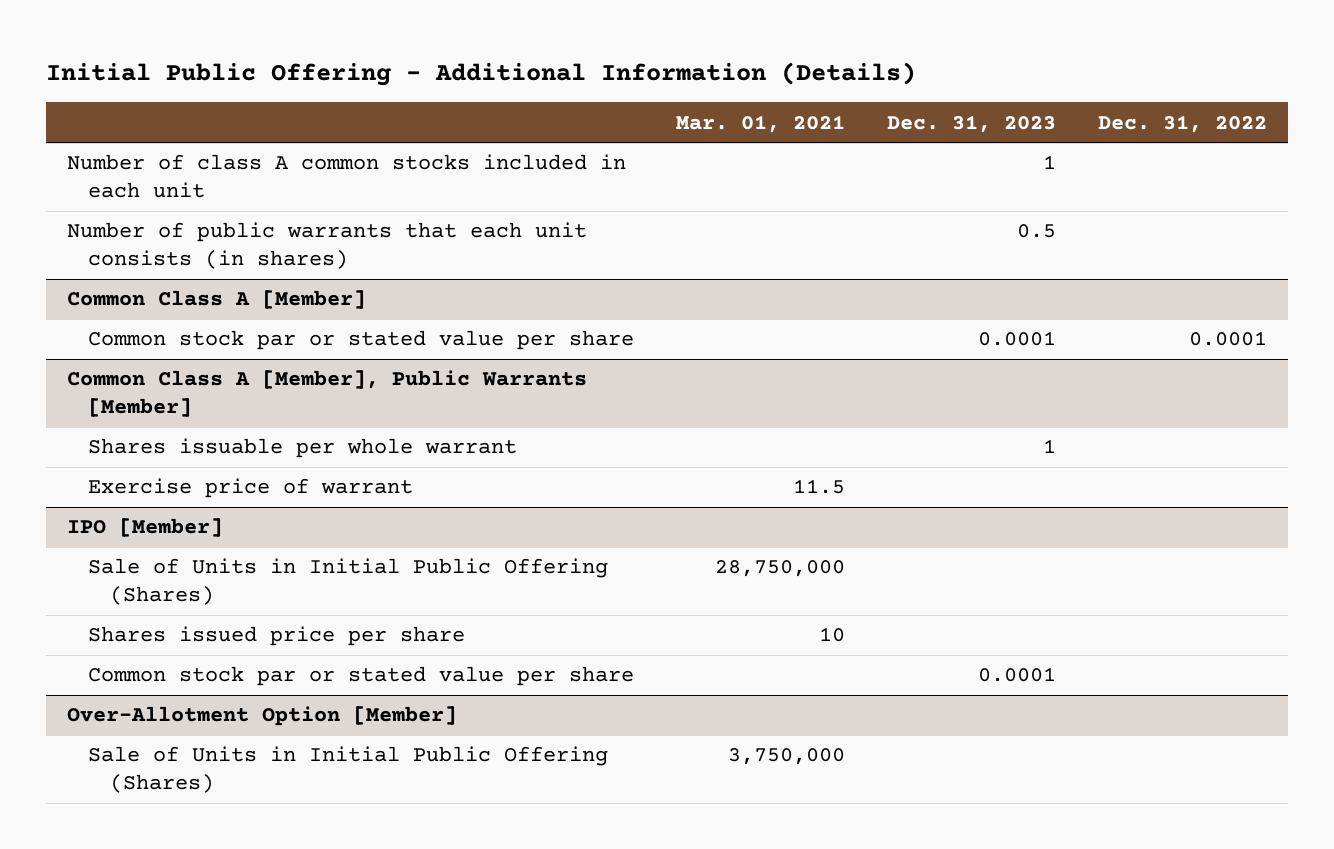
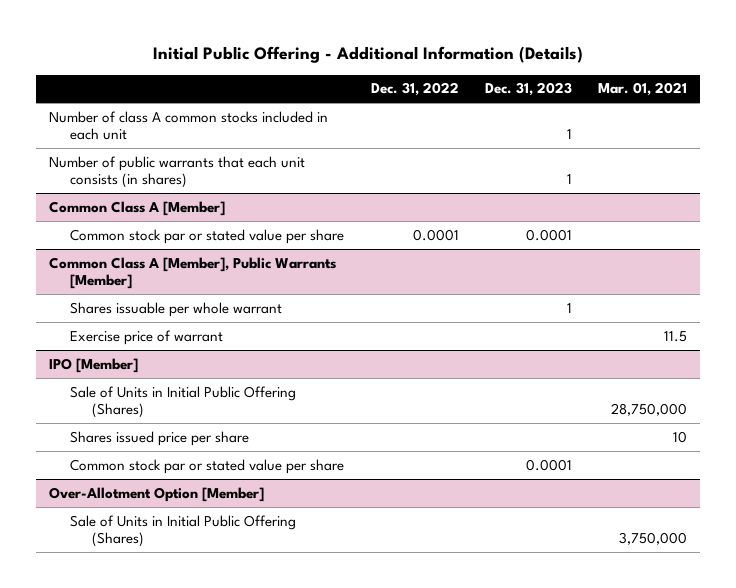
[1017,224,1057,239] 0.5 -> [566,174,572,185] 1

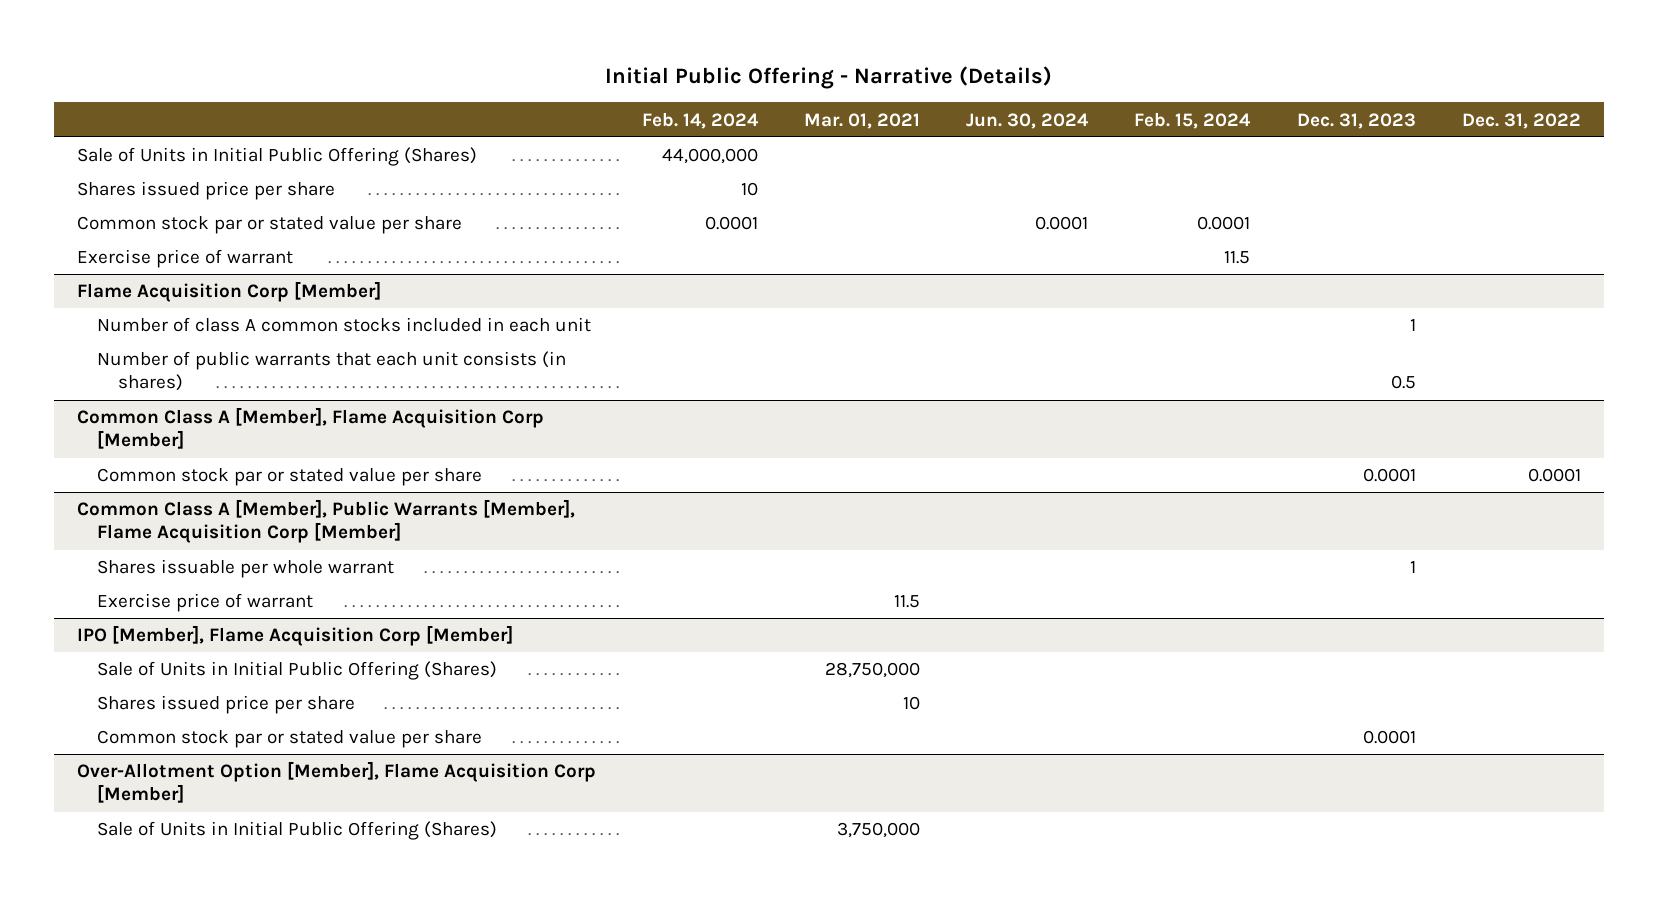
[153,46,584,64] Initial Public Offering - Additional Information (Details) -> [604,66,1052,90] Initial Public Offering - Narrative (Details)
none -> [641,111,759,129] Feb. 14, 2024
none -> [966,112,1090,129] Jun. 30, 2024
none -> [1134,111,1252,129] Feb. 15, 2024
[49,110,329,141] Number of class A common stocks included in each unit -> none
[49,155,306,189] Number of public warrants that each unit consists (in shares) -> none
none -> [76,147,477,167] Sale of Units in Initial Public Offering (Shares)
none -> [76,181,335,201] Shares issued price per share
none -> [76,216,462,235] Common stock par or stated value per share
none -> [76,249,293,269] Exercise price of warrant
none -> [76,281,381,303] Flame Acquisition Corp [Member]
none -> [97,317,592,333] Number of class A common stocks included in each unit
none -> [97,351,567,392] Number of public warrants that each unit consists (in shares)
[49,200,226,216] Common Class A [Member] -> [76,407,544,450] Common Class A [Member], Flame Acquisition Corp [Member]
[49,256,337,290] Common Class A [Member], Public Warrants [Member] -> [76,499,575,544] Common Class A [Member], Public Warrants [Member], Flame Acquisition Corp [Member]
[49,357,139,373] IPO [Member] -> [76,625,513,647] IPO [Member], Flame Acquisition Corp [Member]
[49,486,265,502] Over-Allotment Option [Member] -> [76,761,596,804] Over-Allotment Option [Member], Flame Acquisition Corp [Member]

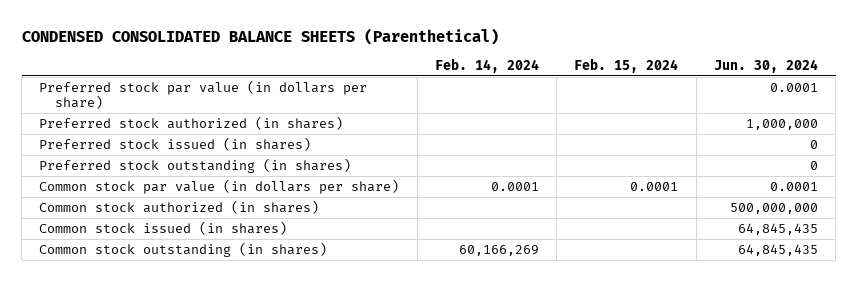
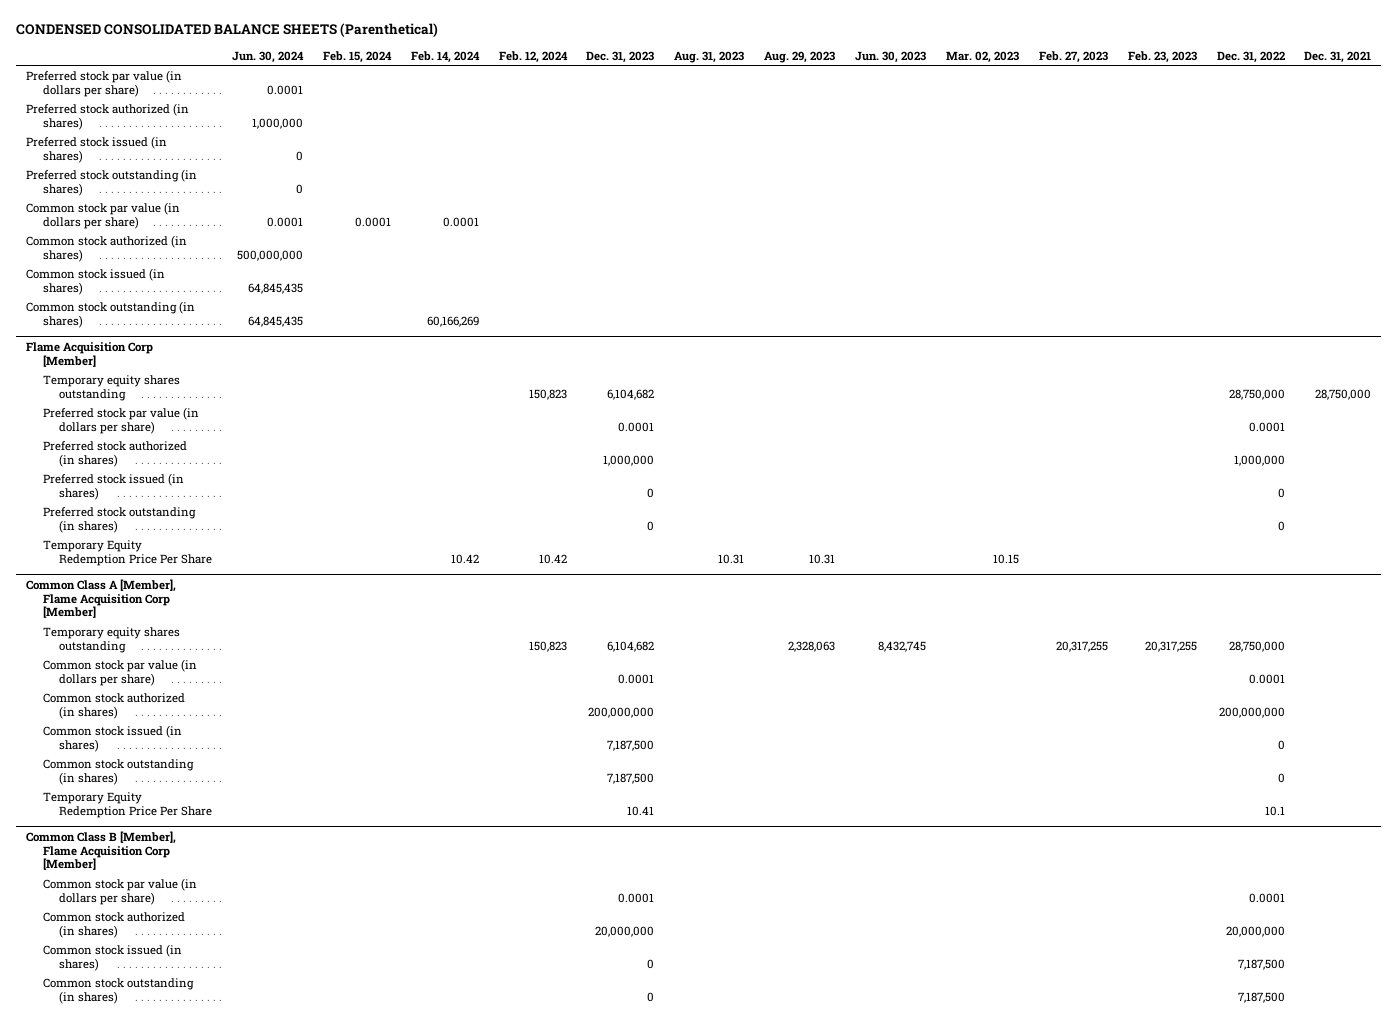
none -> [498,50,568,63] Feb. 12, 2024
none -> [586,50,655,63] Dec. 31, 2023
none -> [674,50,745,63] Aug. 31, 2023
none -> [764,50,836,63] Aug. 29, 2023
none -> [855,50,927,63] Jun. 30, 2023
none -> [945,50,1019,63] Mar. 02, 2023
none -> [1038,50,1108,63] Feb. 27, 2023
none -> [1127,50,1197,63] Feb. 23, 2023
none -> [1216,50,1285,63] Dec. 31, 2022
none -> [1304,50,1372,63] Dec. 31, 2021
none -> [26,341,154,367] Flame Acquisition Corp [Member]
none -> [42,374,180,401] Temporary equity shares outstanding
none -> [42,406,199,434] Preferred stock par value (in dollars per share)
none -> [42,440,187,467] Preferred stock authorized (in shares)
none -> [42,472,184,500] Preferred stock issued (in shares)
none -> [42,506,196,533] Preferred stock outstanding (in shares)
none -> [42,539,213,566] Temporary Equity Redemption Price Per Share
none -> [26,578,177,619] Common Class A [Member], Flame Acquisition Corp [Member]
none -> [42,626,180,653] Temporary equity shares outstanding
none -> [42,658,197,686] Common stock par value (in dollars per share)
none -> [42,692,185,719] Common stock authorized (in shares)
none -> [42,724,182,752] Common stock issued (in shares)
none -> [42,758,194,785] Common stock outstanding (in shares)
none -> [42,791,213,818] Temporary Equity Redemption Price Per Share
none -> [26,830,177,871] Common Class B [Member], Flame Acquisition Corp [Member]
none -> [42,877,197,905] Common stock par value (in dollars per share)
none -> [42,911,185,938] Common stock authorized (in shares)
none -> [42,943,182,971] Common stock issued (in shares)
none -> [42,977,194,1004] Common stock outstanding (in shares)

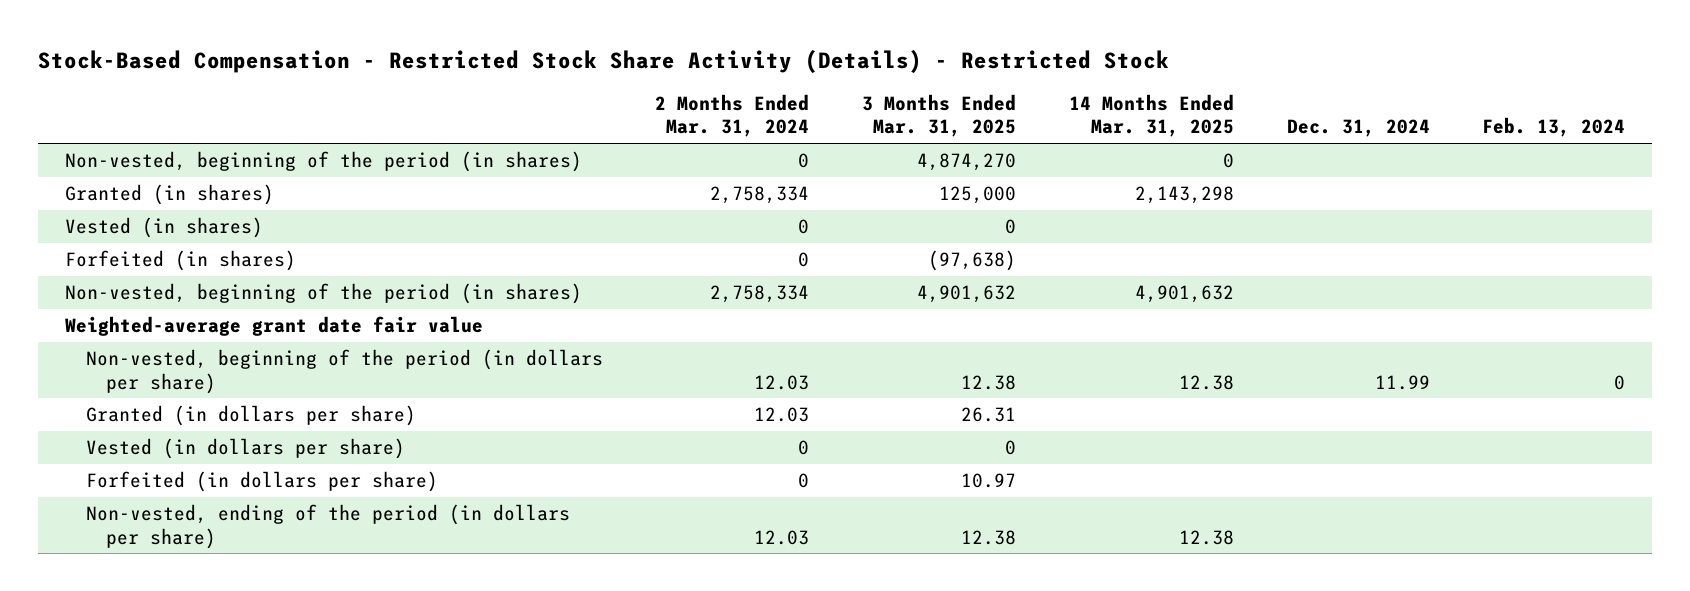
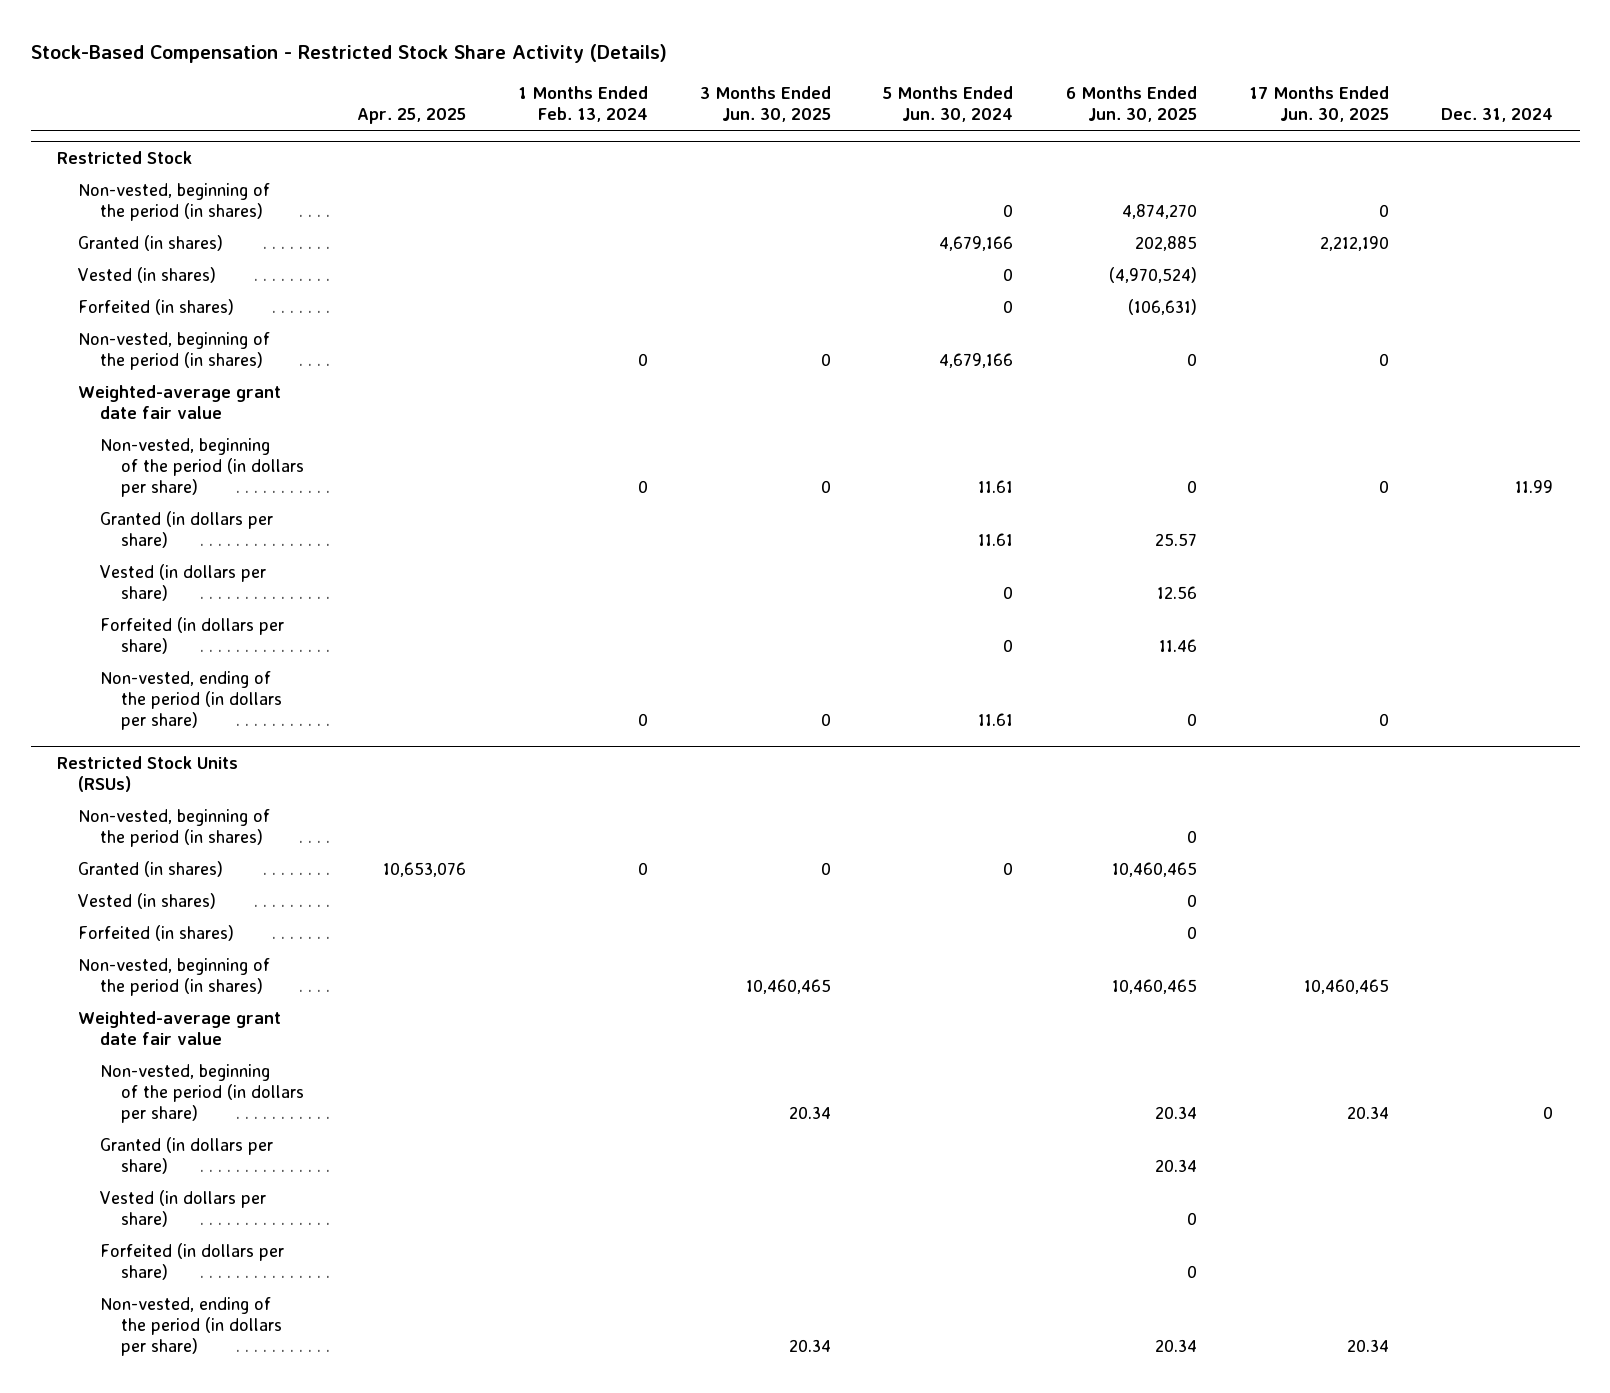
[38,49,1170,73] Stock-Based Compensation - Restricted Stock Share Activity (Details) - Restricted Stock -> [30,43,667,63] Stock-Based Compensation - Restricted Stock Share Activity (Details)
[655,93,810,138] 2 Months Ended Mar. 31, 2024 -> none
[862,93,1017,138] 3 Months Ended Mar. 31, 2025 -> none
[1068,93,1234,138] 14 Months Ended Mar. 31, 2025 -> none
[1482,117,1626,138] Feb. 13, 2024 -> none
none -> [356,108,466,125] Apr. 25, 2025
none -> [517,85,648,123] 1 Months Ended Feb. 13, 2024
none -> [700,85,832,123] 3 Months Ended Jun. 30, 2025
none -> [883,85,1014,123] 5 Months Ended Jun. 30, 2024
none -> [1065,85,1197,123] 6 Months Ended Jun. 30, 2025
none -> [1249,85,1390,123] 17 Months Ended Jun. 30, 2025
none -> [56,150,192,164] Restricted Stock
none -> [56,755,238,792] Restricted Stock Units (RSUs)
none -> [78,809,271,848] Non-vested, beginning of the period (in shares)
none -> [78,861,224,878] Granted (in shares)
none -> [78,893,217,910] Vested (in shares)
none -> [78,925,235,942] Forfeited (in shares)
none -> [78,958,271,997] Non-vested, beginning of the period (in shares)
none -> [78,1011,282,1046] Weighted-average grant date fair value
none -> [99,1064,305,1124] Non-vested, beginning of the period (in dollars per share)
none -> [99,1137,273,1175] Granted (in dollars per share)
none -> [99,1190,266,1228] Vested (in dollars per share)
none -> [99,1243,284,1281] Forfeited (in dollars per share)
none -> [99,1297,283,1357] Non-vested, ending of the period (in dollars per share)

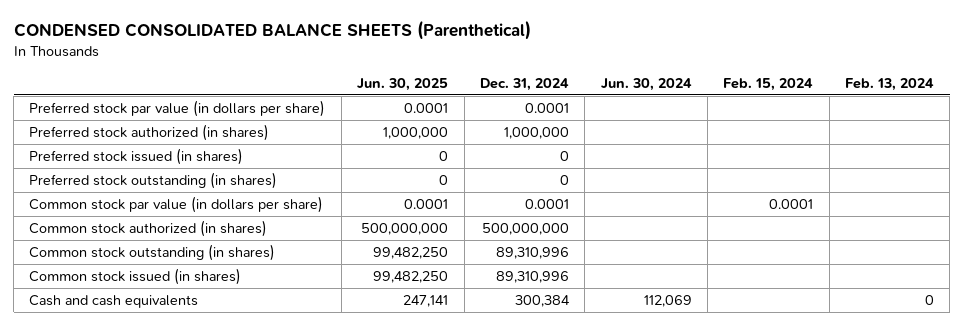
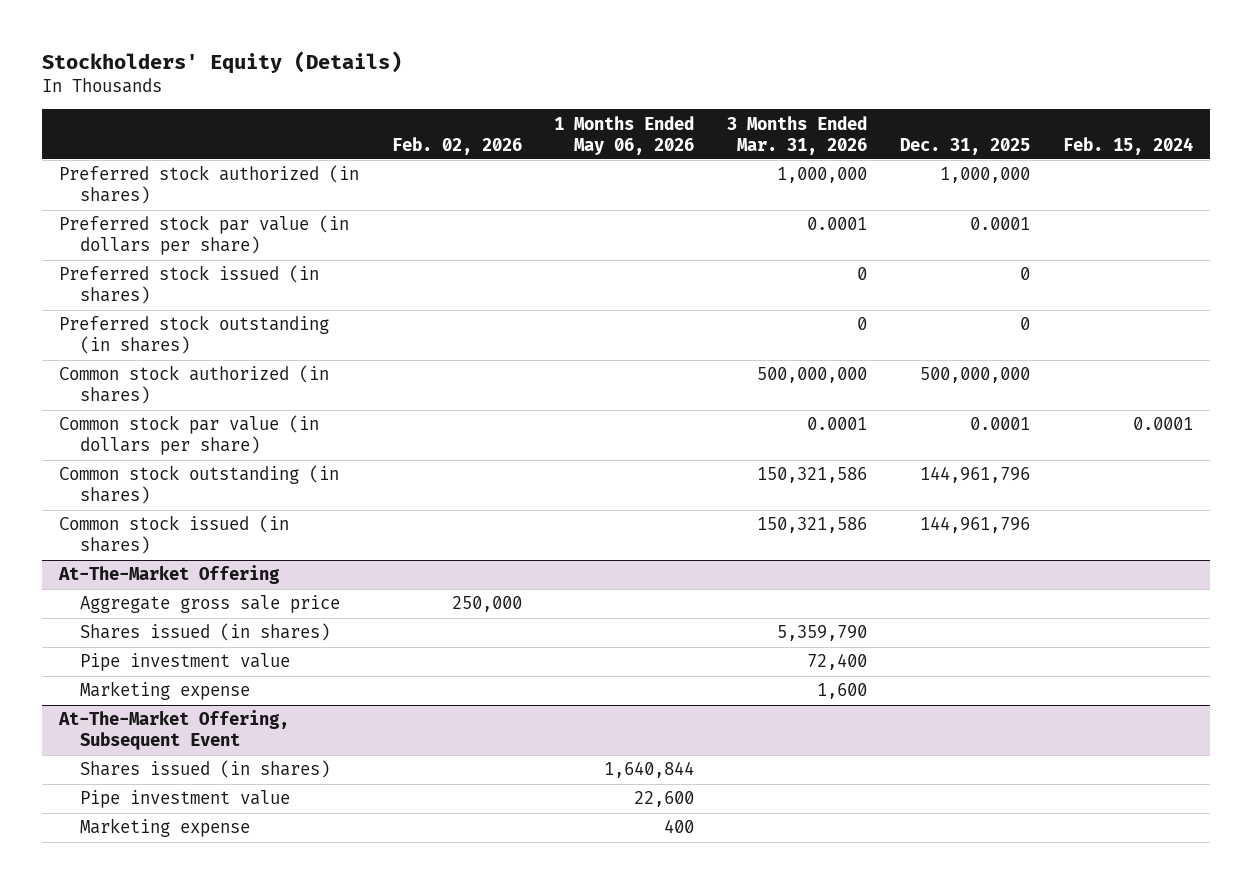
[13,20,531,41] CONDENSED CONSOLIDATED BALANCE SHEETS (Parenthetical) -> [42,50,403,74] Stockholders' Equity (Details)
[357,77,449,91] Jun. 30, 2025 -> none
[479,77,569,91] Dec. 31, 2024 -> none
[600,77,692,91] Jun. 30, 2024 -> none
[844,77,934,91] Feb. 13, 2024 -> none
none -> [391,136,522,155] Feb. 02, 2026
none -> [554,115,695,155] 1 Months Ended May 06, 2026
none -> [727,115,868,155] 3 Months Ended Mar. 31, 2026
none -> [900,137,1031,155] Dec. 31, 2025
[29,100,326,118] Preferred stock par value (in dollars per share) -> [58,215,349,256] Preferred stock par value (in dollars per share)
[29,196,324,214] Common stock par value (in dollars per share) -> [58,415,319,456] Common stock par value (in dollars per share)
[29,295,199,309] Cash and cash equivalents -> none
none -> [57,565,280,585] At-The-Market Offering
none -> [80,595,341,614] Aggregate gross sale price
none -> [80,623,331,642] Shares issued (in shares)
none -> [80,653,291,672] Pipe investment value
none -> [80,681,251,701] Marketing expense
none -> [57,710,289,751] At-The-Market Offering, Subsequent Event
none -> [80,760,331,779] Shares issued (in shares)
none -> [80,790,291,809] Pipe investment value
none -> [80,818,251,838] Marketing expense

